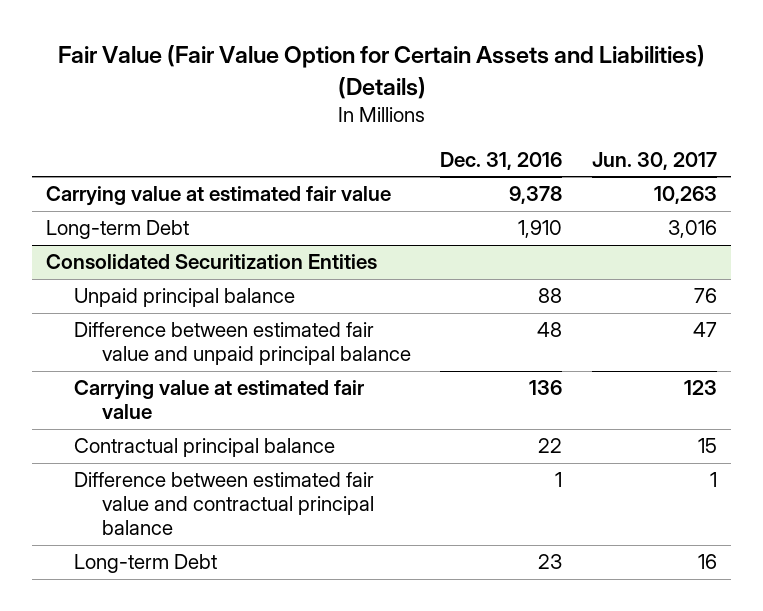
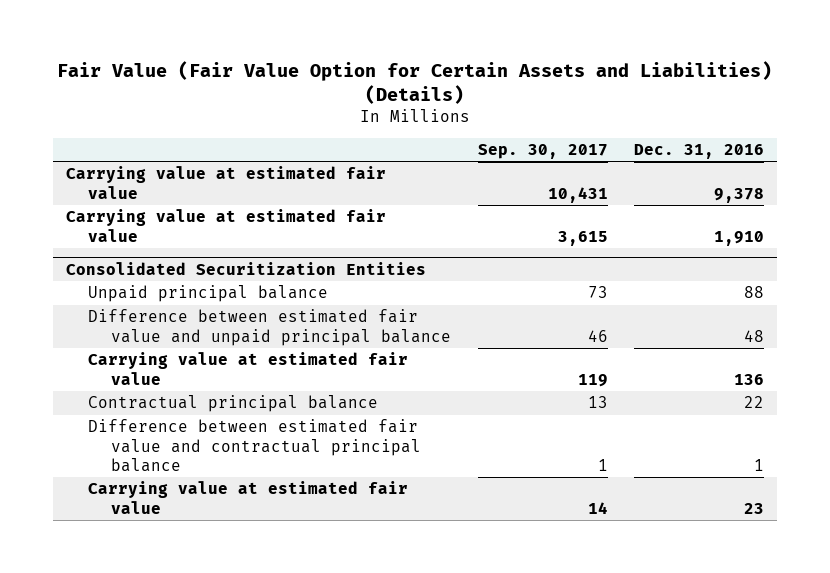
[591,151,717,170] Jun. 30, 2017 -> none
none -> [477,143,608,159] Sep. 30, 2017
[46,220,190,240] Long-term Debt -> [65,209,386,242] Carrying value at estimated fair value
[74,554,218,574] Long-term Debt -> [88,481,409,514] Carrying value at estimated fair value

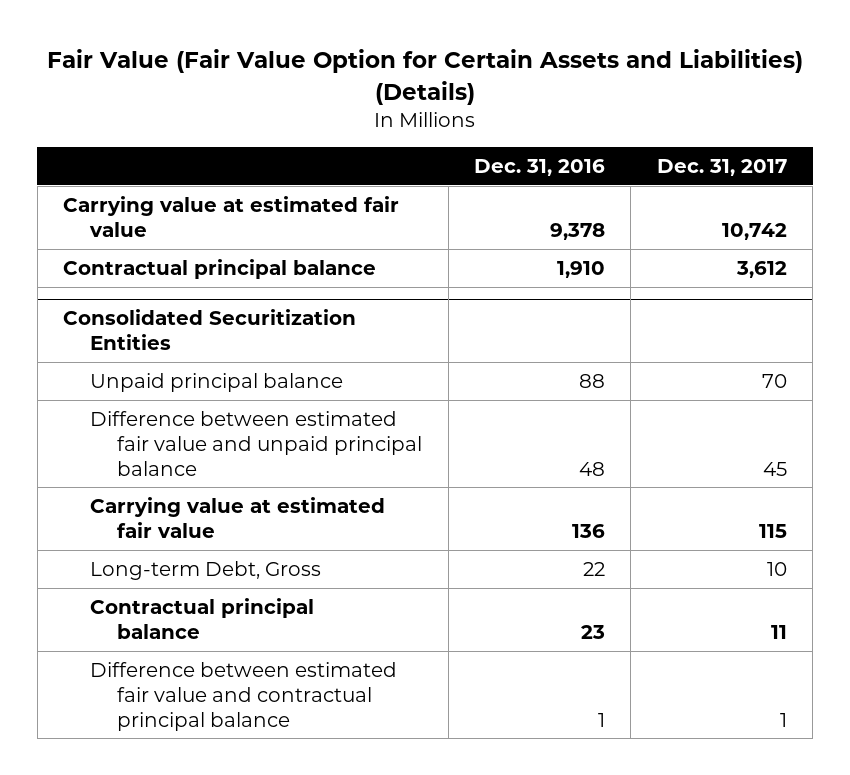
[477,143,608,159] Sep. 30, 2017 -> none
none -> [656,158,787,176] Dec. 31, 2017
[65,209,386,242] Carrying value at estimated fair value -> [63,258,377,279] Contractual principal balance
none -> [90,560,322,580] Long-term Debt, Gross
[744,396,765,409] 22 -> [581,624,606,639] 23
[88,481,409,514] Carrying value at estimated fair value -> none

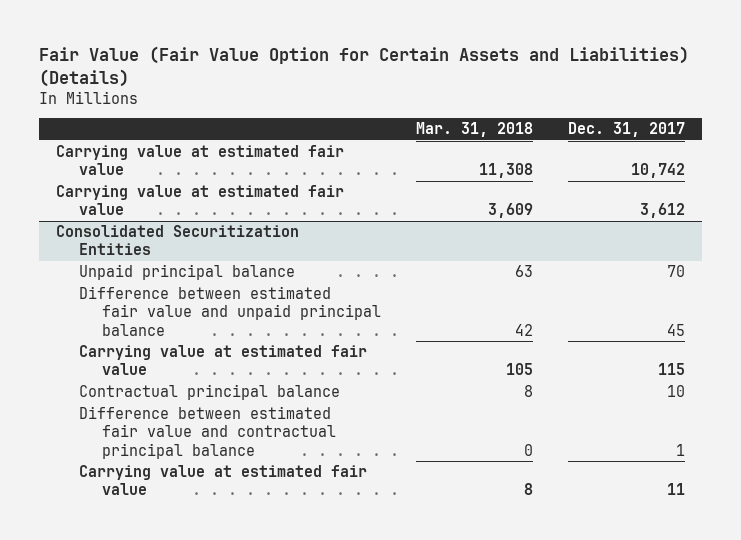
[474,158,606,176] Dec. 31, 2016 -> none
none -> [416,122,534,138] Mar. 31, 2018
[63,258,377,279] Contractual principal balance -> [56,185,345,216] Carrying value at estimated fair value
[90,597,315,639] Contractual principal balance -> none
[90,560,322,580] Long-term Debt, Gross -> [79,384,341,401] Contractual principal balance
none -> [79,465,368,496] Carrying value at estimated fair value

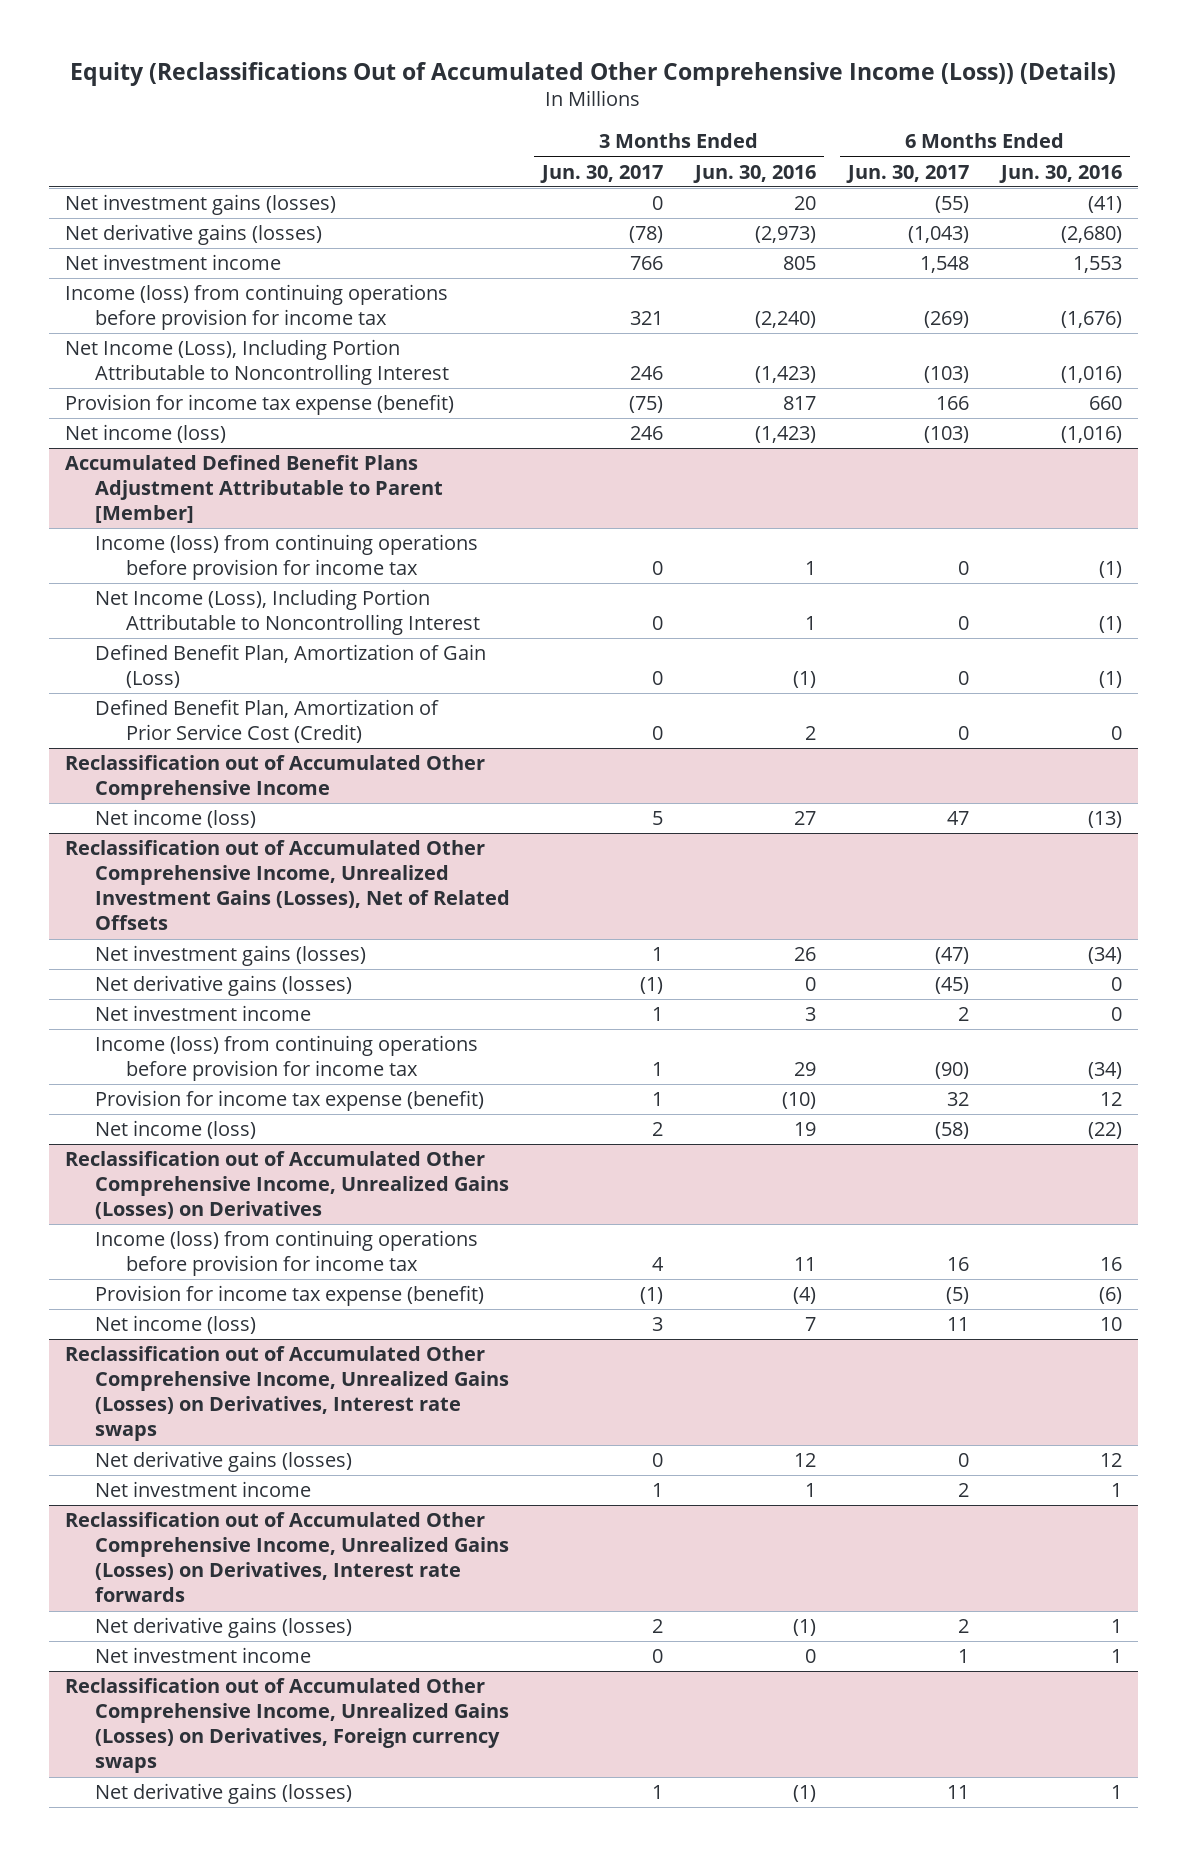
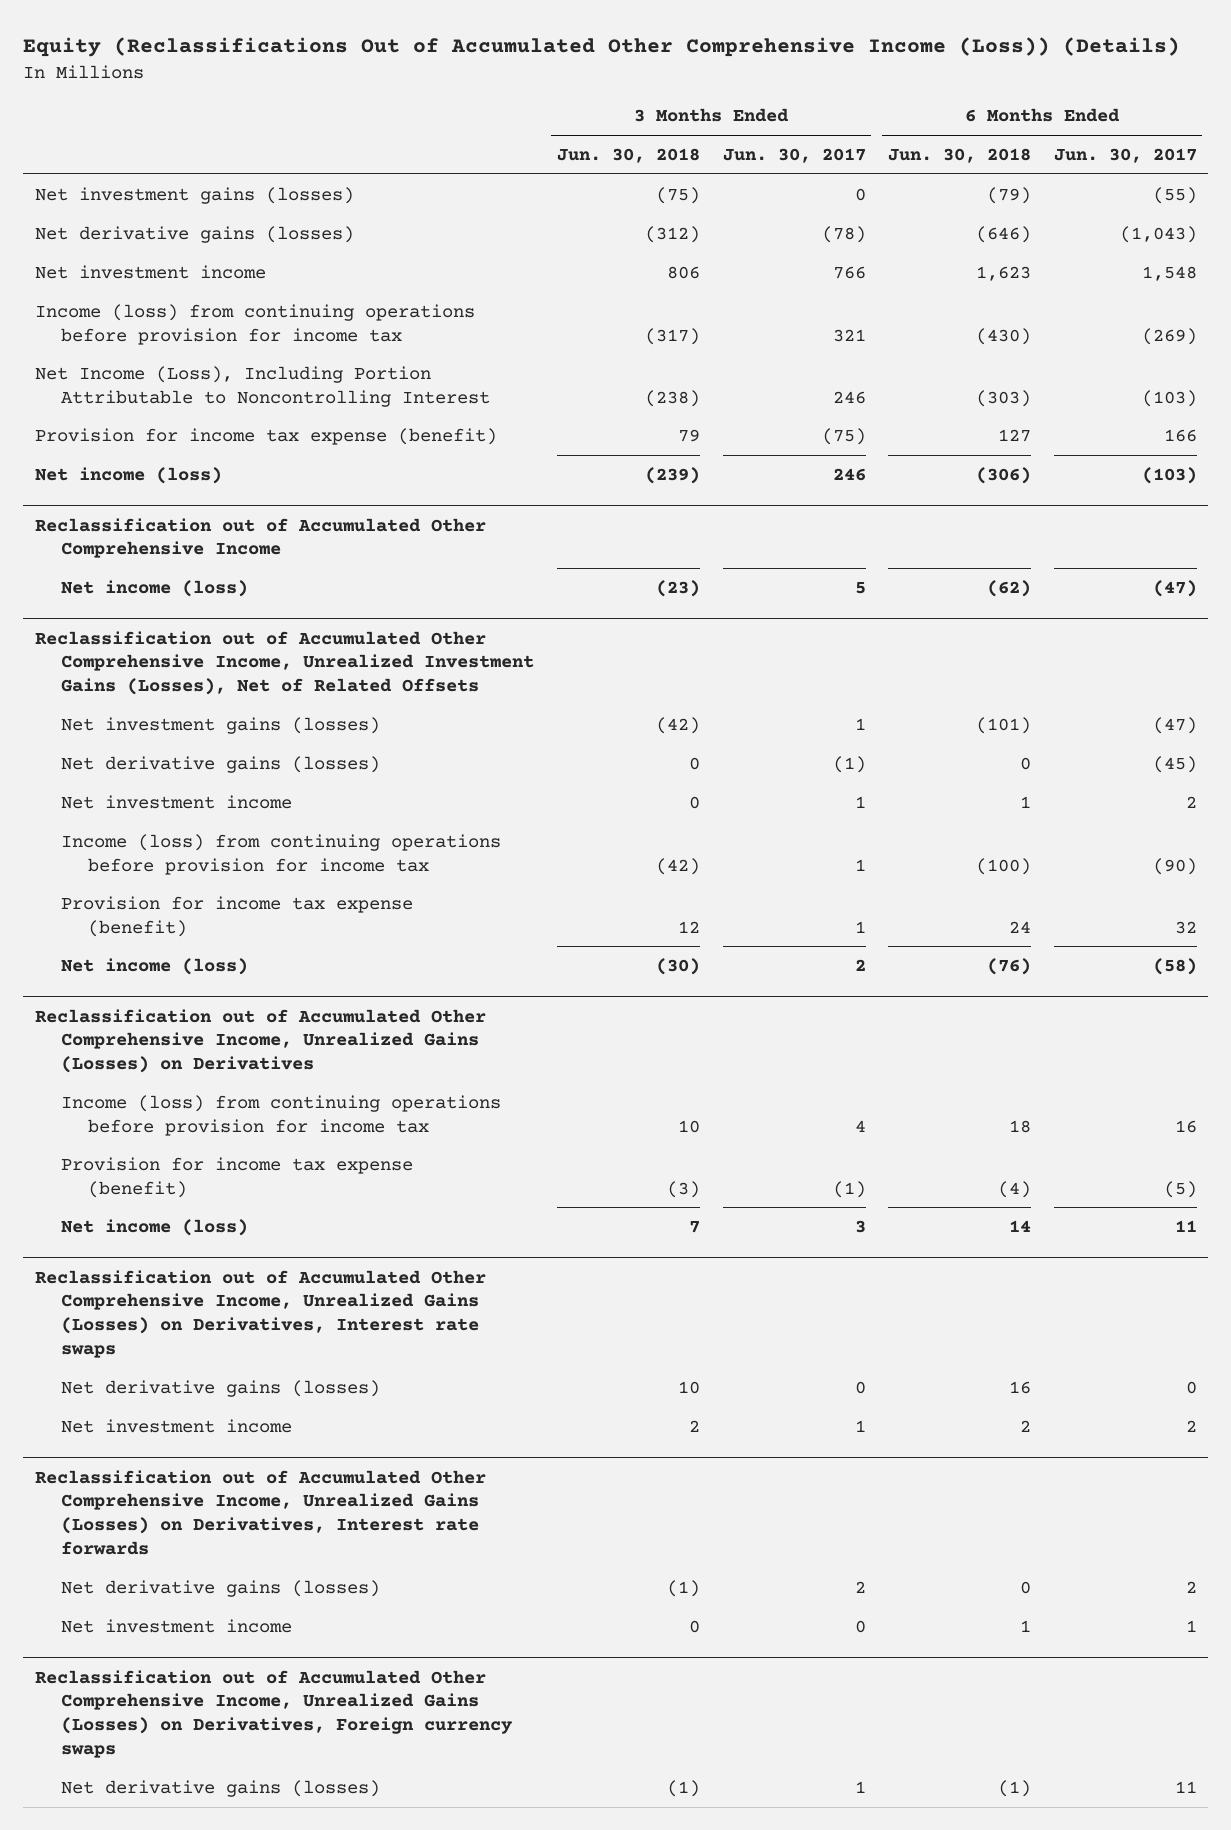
[692,164,816,183] Jun. 30, 2016 -> none
[998,164,1122,183] Jun. 30, 2016 -> none
none -> [556,147,700,163] Jun. 30, 2018
none -> [888,147,1032,163] Jun. 30, 2018
[64,455,444,524] Accumulated Defined Benefit Plans Adjustment Attributable to Parent [Member] -> none
[95,534,479,581] Income (loss) from continuing operations before provision for income tax -> none
[95,589,480,636] Net Income (Loss), Including Portion Attributable to Noncontrolling Interest -> none
[95,644,487,689] Defined Benefit Plan, Amortization of Gain (Loss) -> none
[95,699,440,744] Defined Benefit Plan, Amortization of Prior Service Cost (Credit) -> none
[946,811,969,826] 47 -> [1152,579,1197,597] (47)

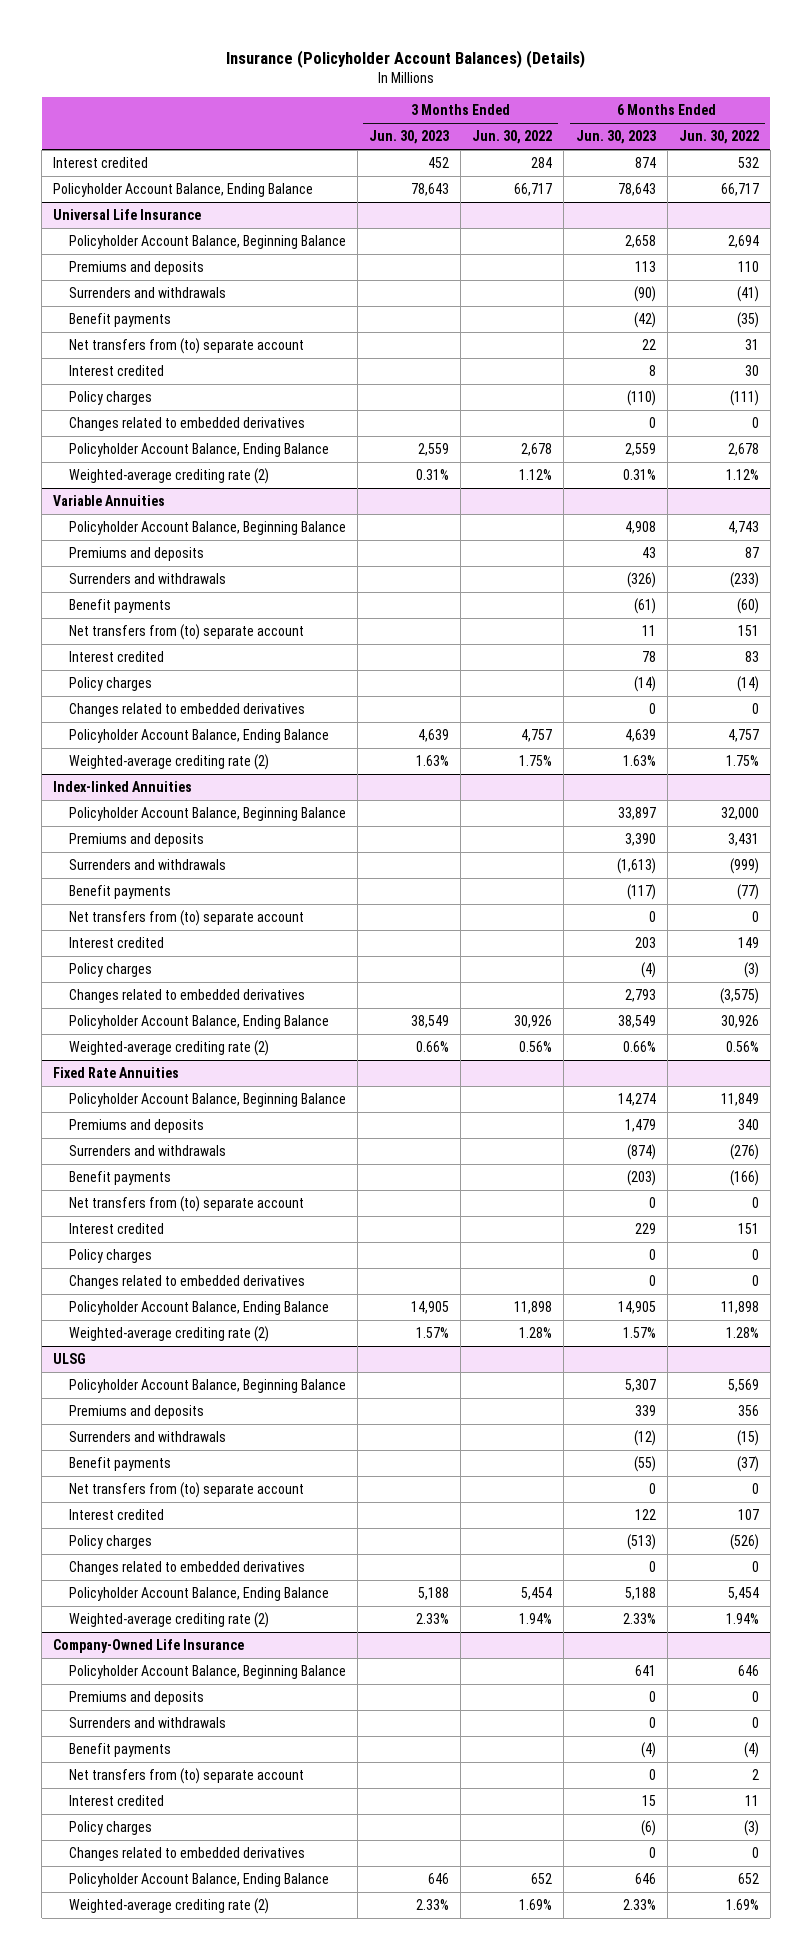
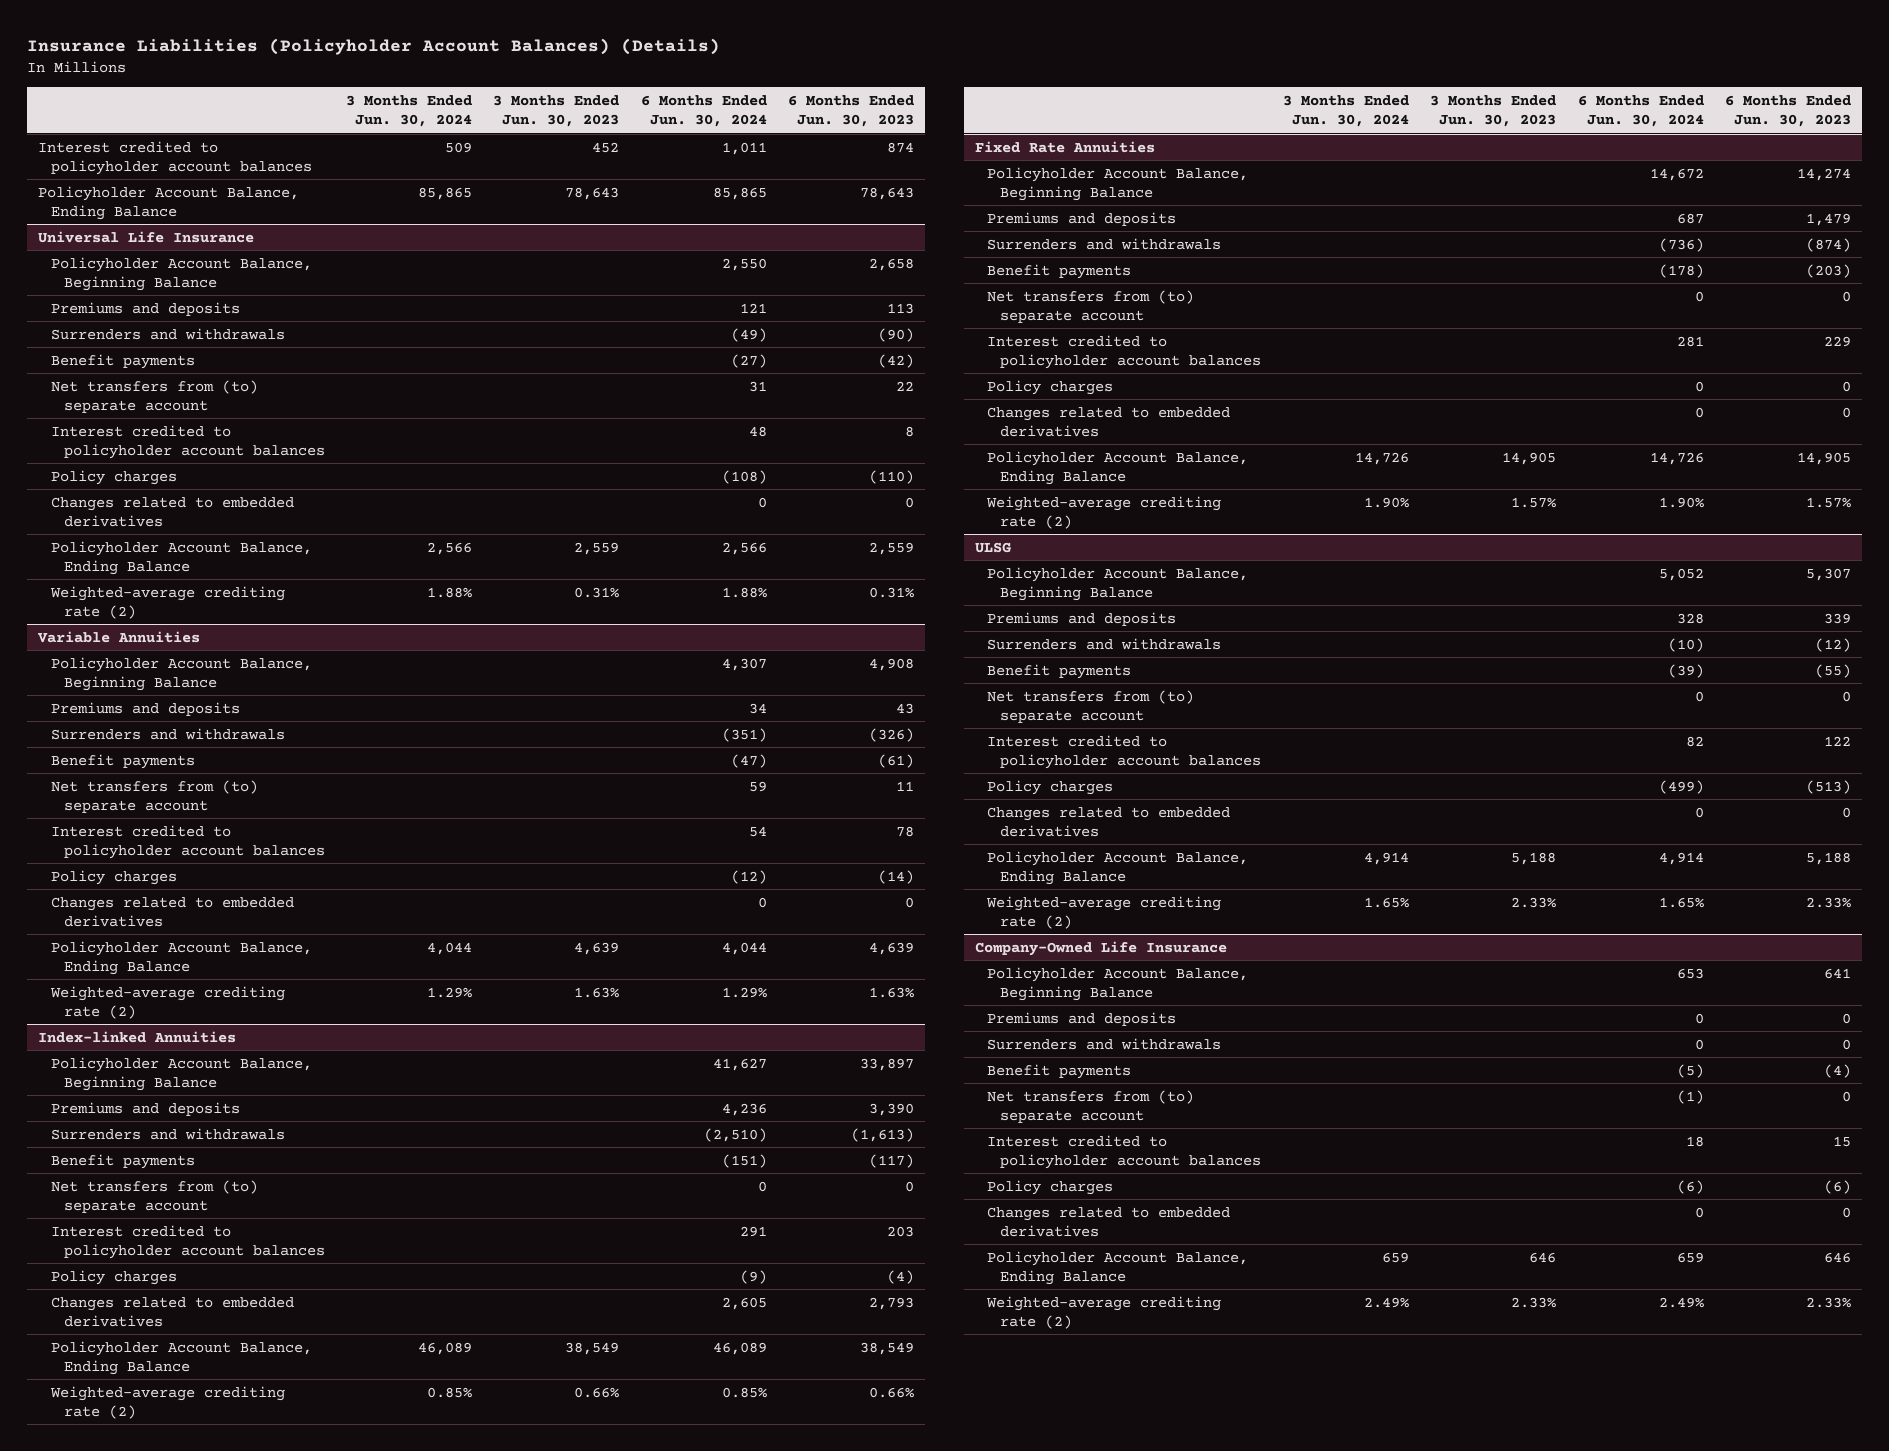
[226,49,586,68] Insurance (Policyholder Account Balances) (Details) -> [27,38,721,56] Insurance Liabilities (Policyholder Account Balances) (Details)
[472,130,553,145] Jun. 30, 2022 -> none
[678,130,759,145] Jun. 30, 2022 -> none
none -> [345,95,472,128] 3 Months Ended Jun. 30, 2024
none -> [640,95,767,128] 6 Months Ended Jun. 30, 2024
[53,157,149,169] Interest credited -> [37,140,312,175] Interest credited to policyholder account balances
[68,365,164,377] Interest credited -> [50,424,325,459] Interest credited to policyholder account balances
[68,651,164,663] Interest credited -> [50,824,325,859] Interest credited to policyholder account balances
[68,937,164,949] Interest credited -> [50,1224,325,1259] Interest credited to policyholder account balances
[68,1223,164,1235] Interest credited -> [987,334,1262,369] Interest credited to policyholder account balances
[68,1509,164,1521] Interest credited -> [987,734,1262,769] Interest credited to policyholder account balances
[68,1795,164,1807] Interest credited -> [987,1134,1262,1169] Interest credited to policyholder account balances

